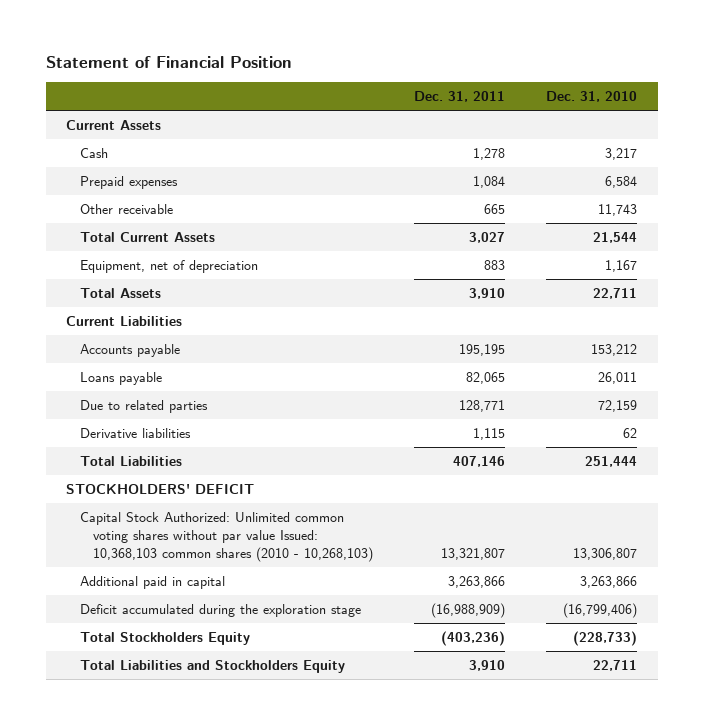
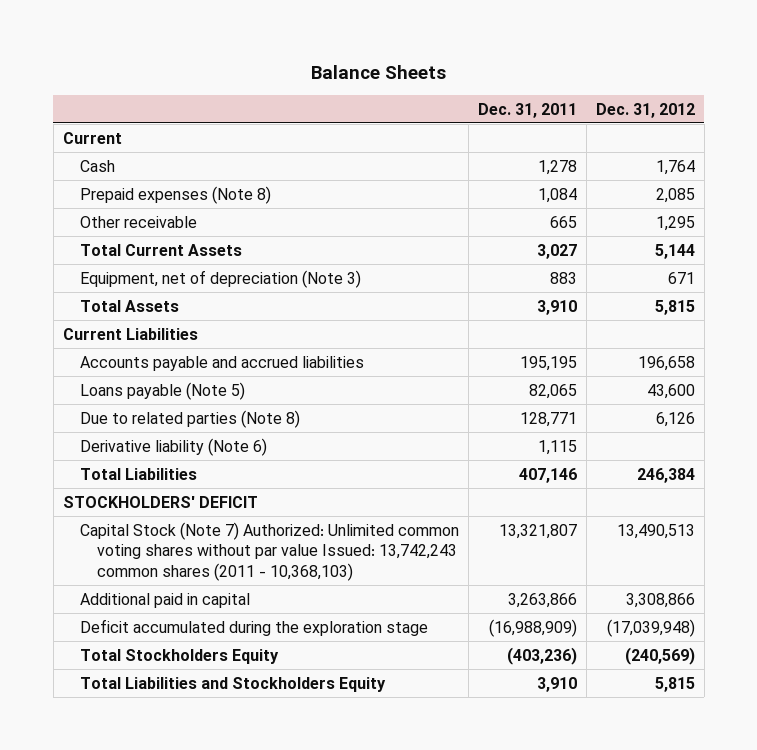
[45,55,292,68] Statement of Financial Position -> [310,64,446,79] Balance Sheets
[546,90,638,102] Dec. 31, 2010 -> none
none -> [595,102,695,118] Dec. 31, 2012
[66,120,162,131] Current Assets -> [62,131,122,144] Current
[79,176,178,190] Prepaid expenses -> [79,185,271,204] Prepaid expenses (Note 8)
[79,260,258,274] Equipment, net of depreciation -> [79,269,361,288] Equipment, net of depreciation (Note 3)
[79,344,180,358] Accounts payable -> [79,355,364,371] Accounts payable and accrued liabilities
[79,372,162,386] Loans payable -> [79,381,245,400] Loans payable (Note 5)
[79,400,208,414] Due to related parties -> [79,409,300,428] Due to related parties (Note 8)
[79,428,191,439] Derivative liabilities -> [79,437,267,456] Derivative liability (Note 6)
[79,512,374,562] Capital Stock Authorized: Unlimited common voting shares without par value Issued: 10,368,103 common shares (2010 - 10,268,103) -> [79,521,459,581] Capital Stock (Note 7) Authorized: Unlimited common voting shares without par value Issued: 13,742,243 common shares (2011 - 10,368,103)

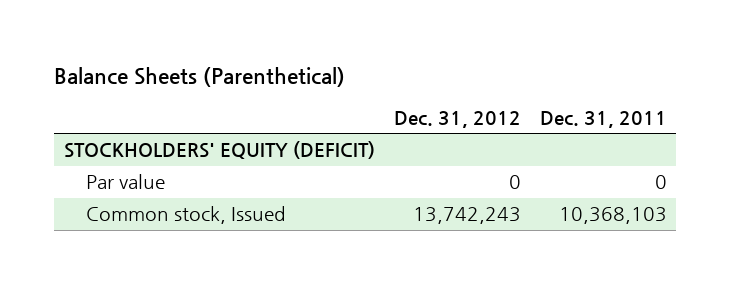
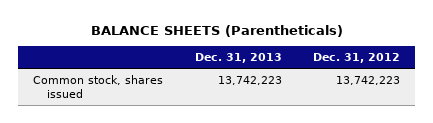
[54,67,346,88] Balance Sheets (Parenthetical) -> [90,25,343,38] BALANCE SHEETS (Parentheticals)
[539,110,667,128] Dec. 31, 2011 -> none
none -> [194,53,282,64] Dec. 31, 2013
[63,141,375,160] STOCKHOLDERS' EQUITY (DEFICIT) -> none
[85,174,165,190] Par value -> none
[85,206,286,225] Common stock, Issued -> [33,75,164,98] Common stock, shares issued
[412,207,521,225] 13,742,243 -> [335,76,400,86] 13,742,223

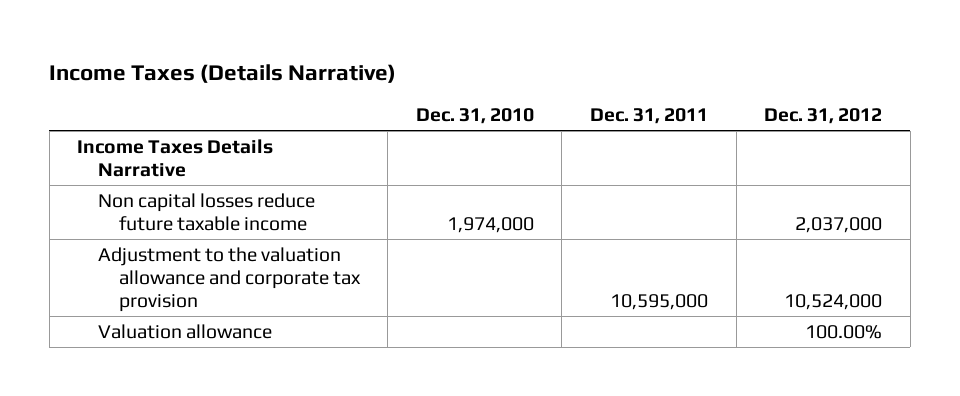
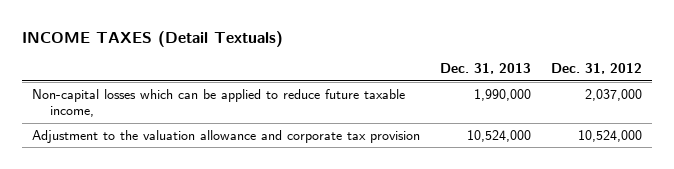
[49,63,397,83] Income Taxes (Details Narrative) -> [22,31,284,48] INCOME TAXES (Detail Textuals)
[415,108,534,125] Dec. 31, 2010 -> none
[590,108,709,125] Dec. 31, 2011 -> none
none -> [440,63,532,75] Dec. 31, 2013
[77,138,274,177] Income Taxes Details Narrative -> none
[98,192,316,231] Non capital losses reduce future taxable income -> [32,88,406,118] Non-capital losses which can be applied to reduce future taxable income,
[98,323,273,339] Valuation allowance -> none

